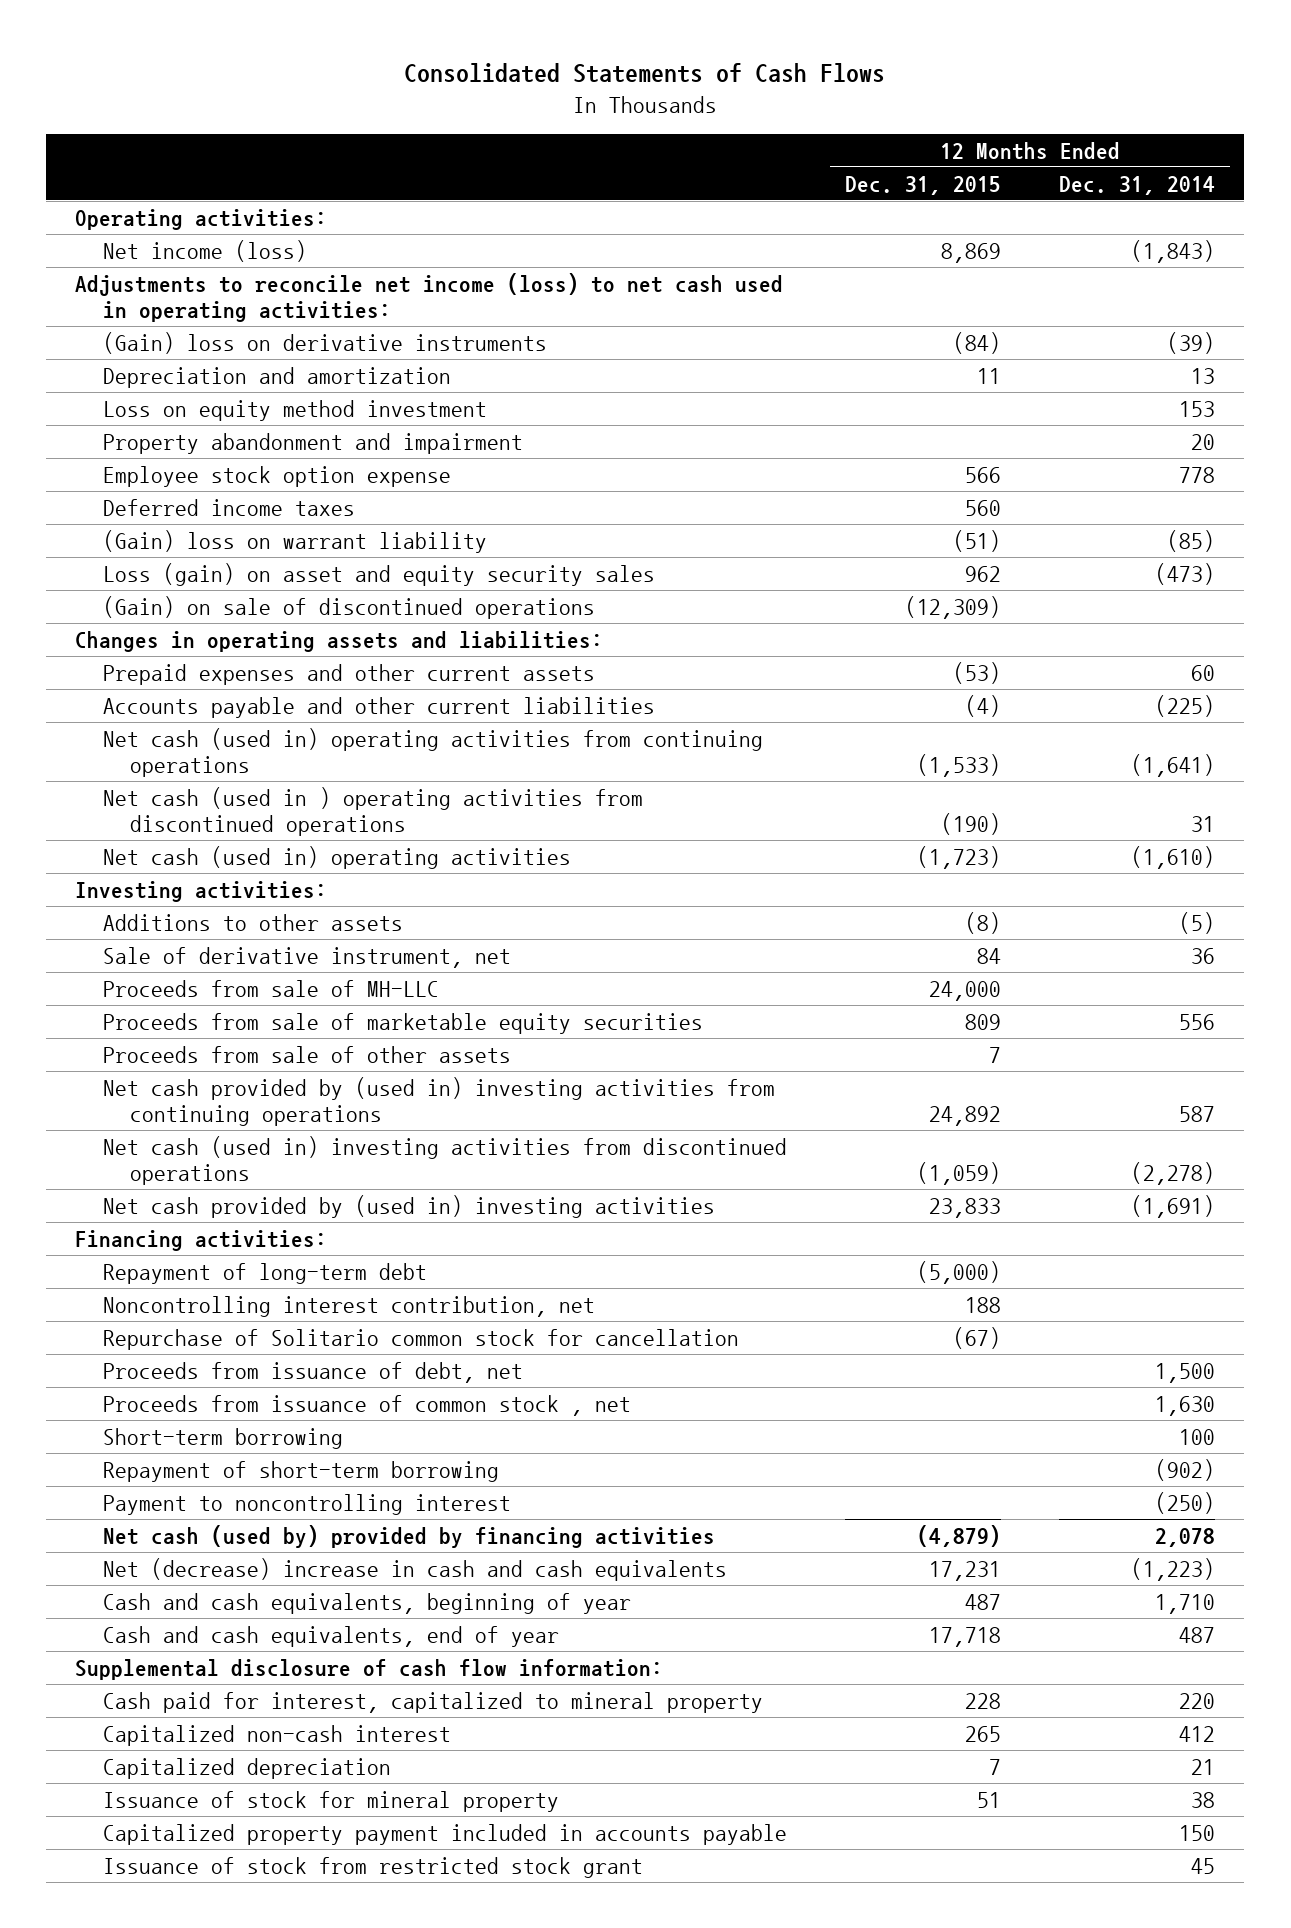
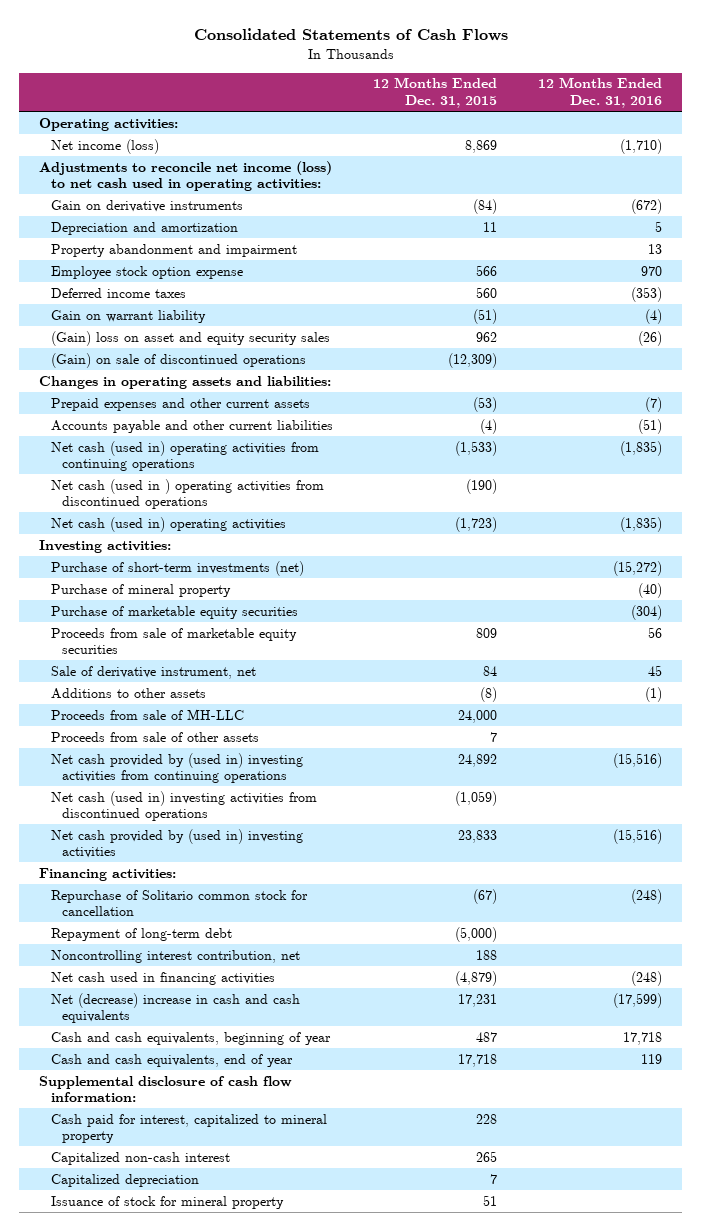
[1059,175,1216,195] Dec. 31, 2014 -> none
none -> [537,77,662,109] 12 Months Ended Dec. 31, 2016
[102,331,547,354] (Gain) loss on derivative instruments -> [50,199,243,212] Gain on derivative instruments
[102,399,487,421] Loss on equity method investment -> none
[102,529,487,553] (Gain) loss on warrant liability -> [50,309,206,323] Gain on warrant liability
[102,562,655,586] Loss (gain) on asset and equity security sales -> [50,330,330,346] (Gain) loss on asset and equity security sales
none -> [50,560,304,576] Purchase of short-term investments (net)
none -> [50,583,231,597] Purchase of mineral property
none -> [50,605,298,619] Purchase of marketable equity securities
[102,1012,703,1034] Proceeds from sale of marketable equity securities -> [50,627,297,655] Proceeds from sale of marketable equity securities
[102,913,403,931] Additions to other assets -> [50,687,206,699] Additions to other assets
[102,1328,739,1350] Repurchase of Solitario common stock for cancellation -> [50,889,308,917] Repurchase of Solitario common stock for cancellation
[102,1361,523,1383] Proceeds from issuance of debt, net -> none
[102,1394,631,1416] Proceeds from issuance of common stock , net -> none
[102,1427,343,1449] Short-term borrowing -> none
[102,1460,499,1482] Repayment of short-term borrowing -> none
[102,1493,511,1515] Payment to noncontrolling interest -> none
[102,1524,715,1548] Net cash (used by) provided by financing activities -> [50,971,275,985] Net cash used in financing activities
[102,1823,787,1845] Capitalized property payment included in accounts payable -> none
[102,1856,643,1878] Issuance of stock from restricted stock grant -> none

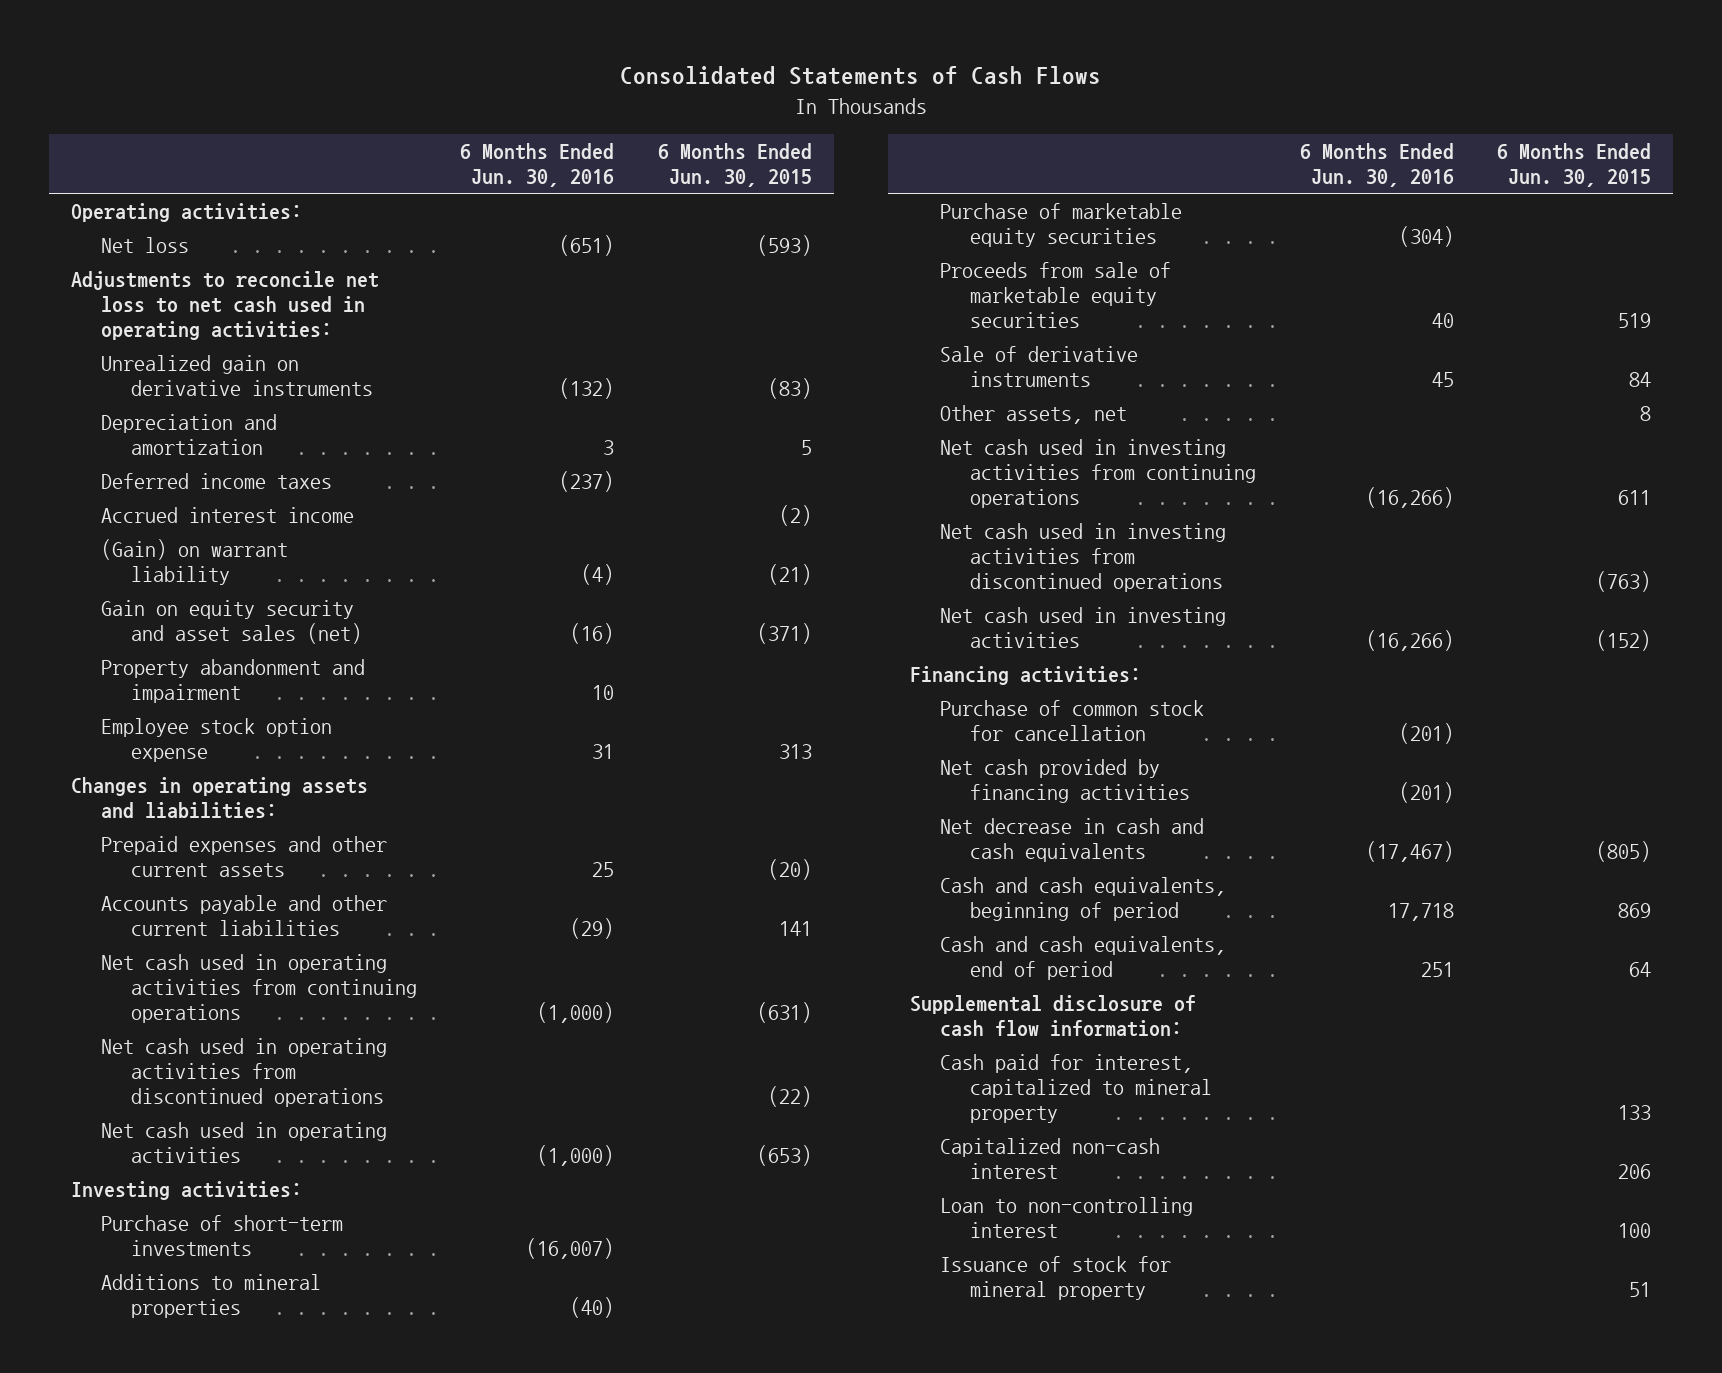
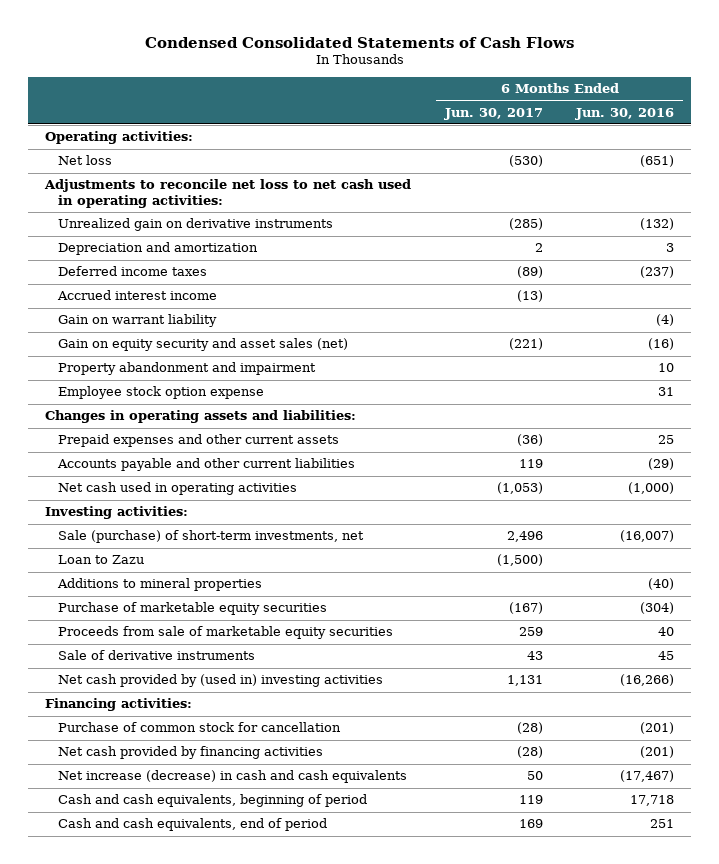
[620,66,1102,86] Consolidated Statements of Cash Flows -> [144,36,574,48] Condensed Consolidated Statements of Cash Flows
[658,143,813,188] 6 Months Ended Jun. 30, 2015 -> none
none -> [443,107,543,120] Jun. 30, 2017
[101,538,289,586] (Gain) on warrant liability -> [57,314,217,328] Gain on warrant liability
[101,953,417,1024] Net cash used in operating activities from continuing operations -> none
[101,1037,388,1108] Net cash used in operating activities from discontinued operations -> none
[101,1214,344,1257] Purchase of short-term investments -> [57,530,364,544] Sale (purchase) of short-term investments, net
none -> [57,555,144,565] Loan to Zazu
[940,404,1128,424] Other assets, net -> none
[940,438,1256,509] Net cash used in investing activities from continuing operations -> none
[940,522,1227,593] Net cash used in investing activities from discontinued operations -> none
[940,606,1227,649] Net cash used in investing activities -> [57,674,383,688] Net cash provided by (used in) investing activities
[940,817,1205,863] Net decrease in cash and cash equivalents -> [57,770,407,784] Net increase (decrease) in cash and cash equivalents
[910,994,1197,1038] Supplemental disclosure of cash flow information: -> none
[940,1053,1212,1124] Cash paid for interest, capitalized to mineral property -> none
[940,1137,1161,1180] Capitalized non-cash interest -> none
[940,1196,1194,1239] Loan to non-controlling interest -> none
[940,1255,1172,1301] Issuance of stock for mineral property -> none

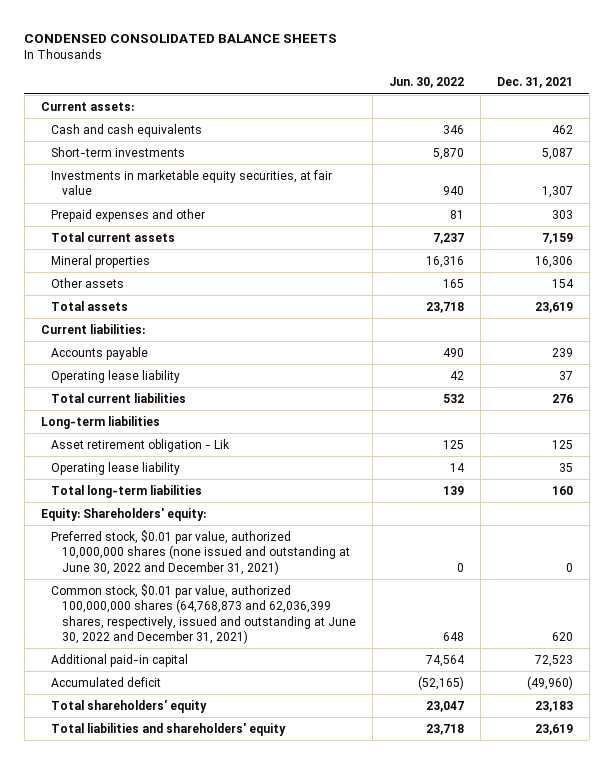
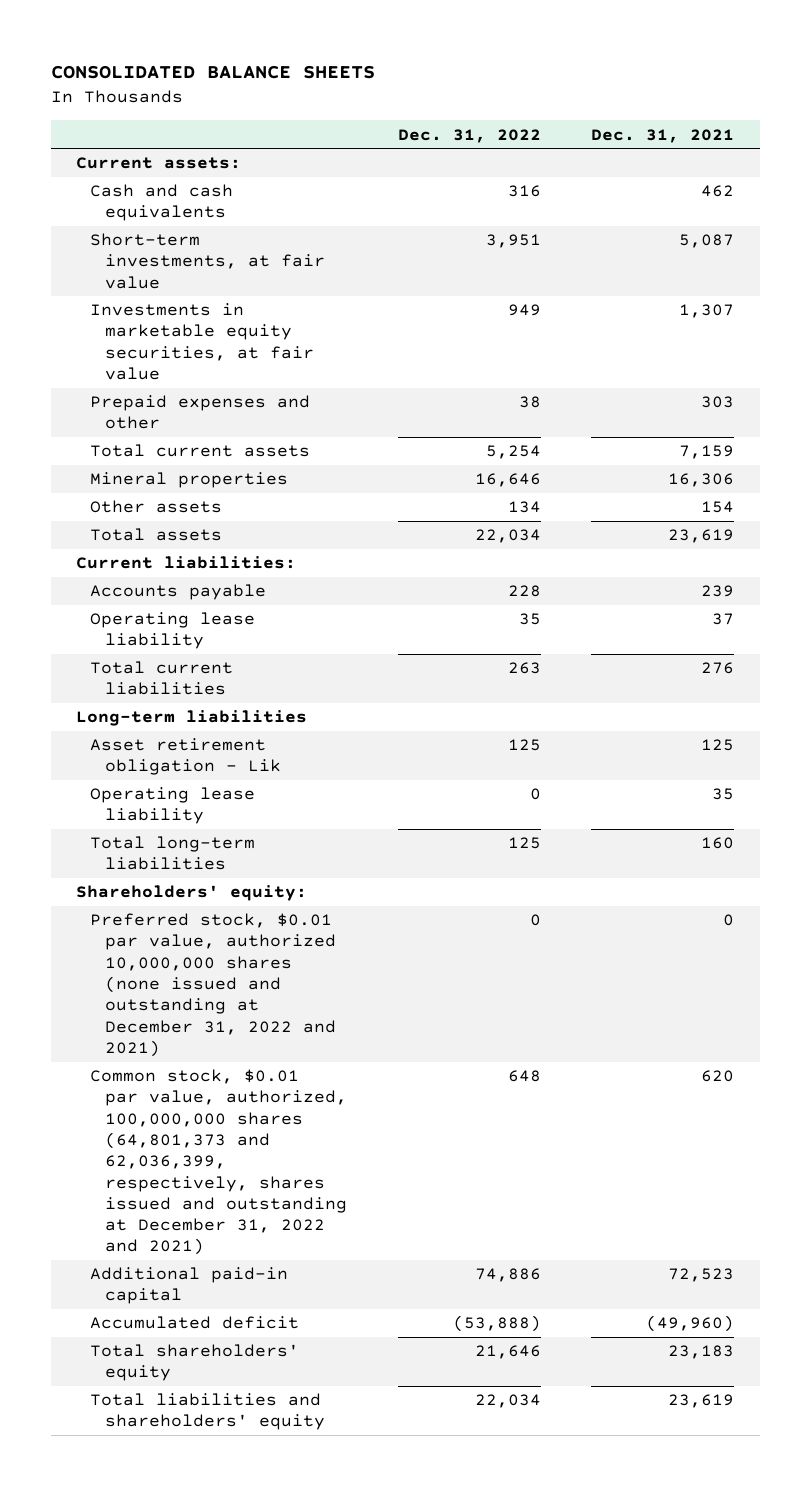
[24,33,338,43] CONDENSED CONSOLIDATED BALANCE SHEETS -> [50,65,375,80] CONSOLIDATED BALANCE SHEETS
[388,77,464,89] Jun. 30, 2022 -> none
none -> [397,128,541,143] Dec. 31, 2022
[51,146,186,157] Short-term investments -> [90,233,325,289] Short-term investments, at fair value
[40,507,206,521] Equity: Shareholders' equity: -> [76,885,308,902] Shareholders' equity:
[51,529,350,575] Preferred stock, $0.01 par value, authorized 10,000,000 shares (none issued and outstanding at June 30, 2022 and December 31, 2021) -> [90,913,336,1057] Preferred stock, $0.01 par value, authorized 10,000,000 shares (none issued and outstanding at December 31, 2022 and 2021)
[51,583,356,644] Common stock, $0.01 par value, authorized 100,000,000 shares (64,768,873 and 62,036,399 shares, respectively, issued and outstanding at June 30, 2022 and December 31, 2021) -> [90,1069,347,1256] Common stock, $0.01 par value, authorized, 100,000,000 shares (64,801,373 and 62,036,399, respectively, shares issued and outstanding at December 31, 2022 and 2021)

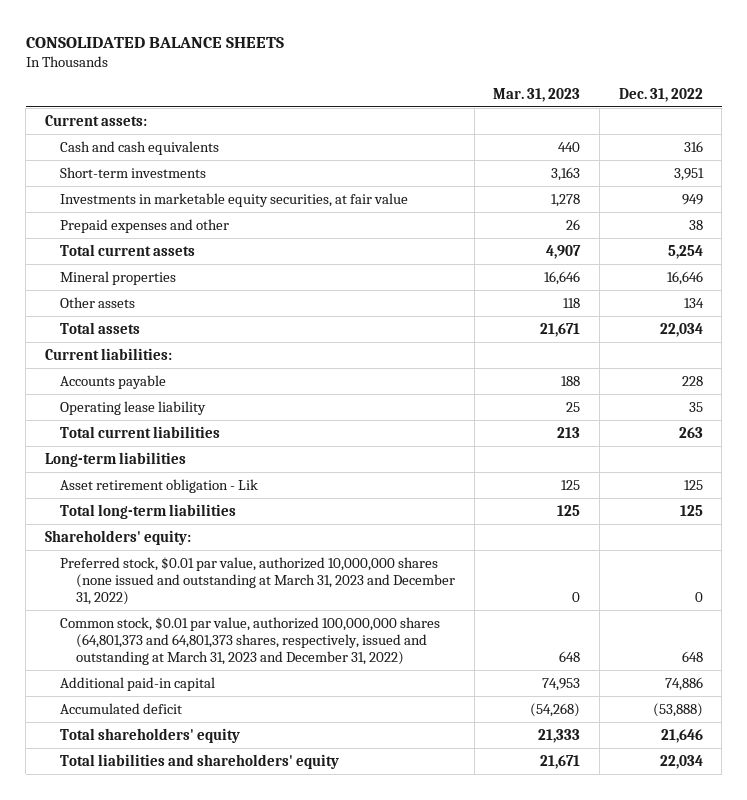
[591,128,735,143] Dec. 31, 2021 -> none
none -> [493,87,581,102] Mar. 31, 2023
[90,233,325,289] Short-term investments, at fair value -> [60,166,207,178] Short-term investments
[90,787,256,825] Operating lease liability -> none
[90,913,336,1057] Preferred stock, $0.01 par value, authorized 10,000,000 shares (none issued and outstanding at December 31, 2022 and 2021) -> [60,556,455,605] Preferred stock, $0.01 par value, authorized 10,000,000 shares (none issued and outstanding at March 31, 2023 and December 31, 2022)
[90,1069,347,1256] Common stock, $0.01 par value, authorized, 100,000,000 shares (64,801,373 and 62,036,399, respectively, shares issued and outstanding at December 31, 2022 and 2021) -> [60,616,441,665] Common stock, $0.01 par value, authorized 100,000,000 shares (64,801,373 and 64,801,373 shares, respectively, issued and outstanding at March 31, 2023 and December 31, 2022)

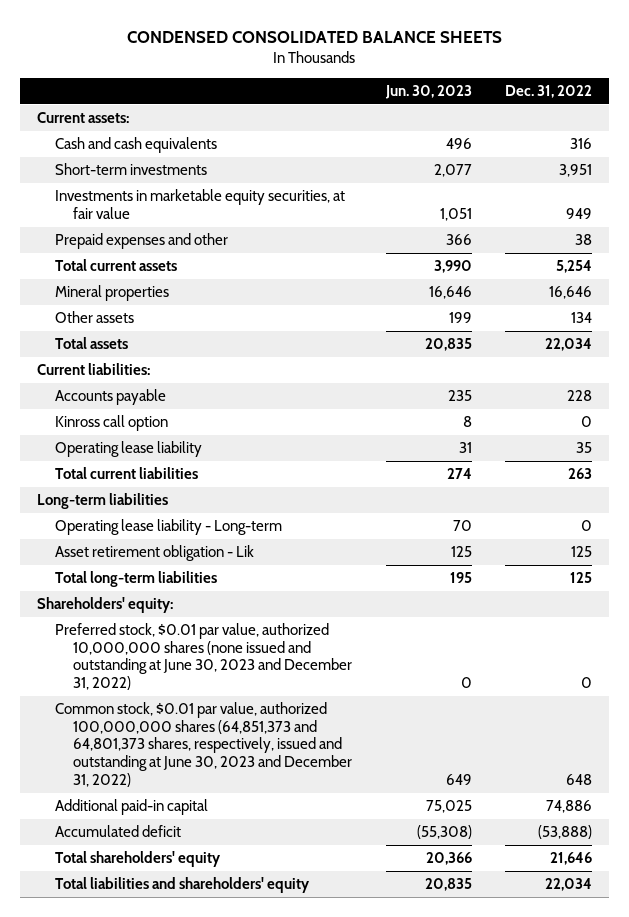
[25,36,284,48] CONSOLIDATED BALANCE SHEETS -> [127,30,503,43] CONDENSED CONSOLIDATED BALANCE SHEETS
[493,87,581,102] Mar. 31, 2023 -> none
none -> [384,84,472,99] Jun. 30, 2023
none -> [54,415,168,432] Kinross call option
none -> [54,519,282,536] Operating lease liability - Long-term
[60,556,455,605] Preferred stock, $0.01 par value, authorized 10,000,000 shares (none issued and outstanding at March 31, 2023 and December 31, 2022) -> [54,623,352,690] Preferred stock, $0.01 par value, authorized 10,000,000 shares (none issued and outstanding at June 30, 2023 and December 31, 2022)
[60,616,441,665] Common stock, $0.01 par value, authorized 100,000,000 shares (64,801,373 and 64,801,373 shares, respectively, issued and outstanding at March 31, 2023 and December 31, 2022) -> [54,702,352,787] Common stock, $0.01 par value, authorized 100,000,000 shares (64,851,373 and 64,801,373 shares, respectively, issued and outstanding at June 30, 2023 and December 31, 2022)

